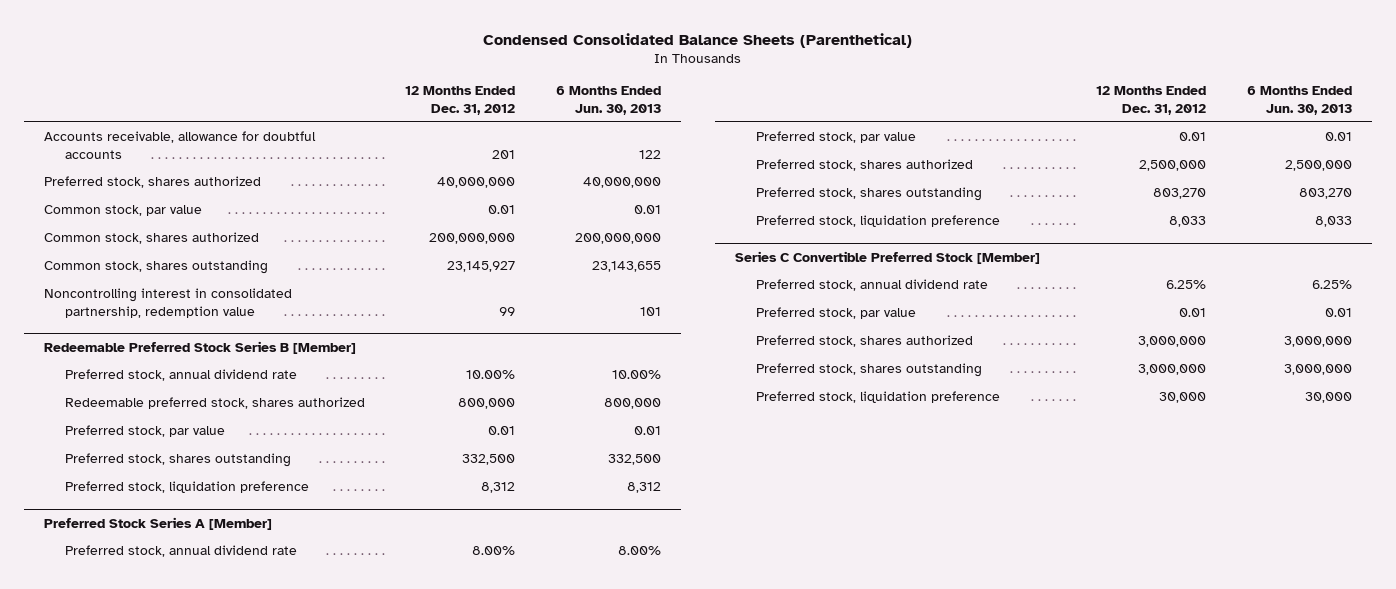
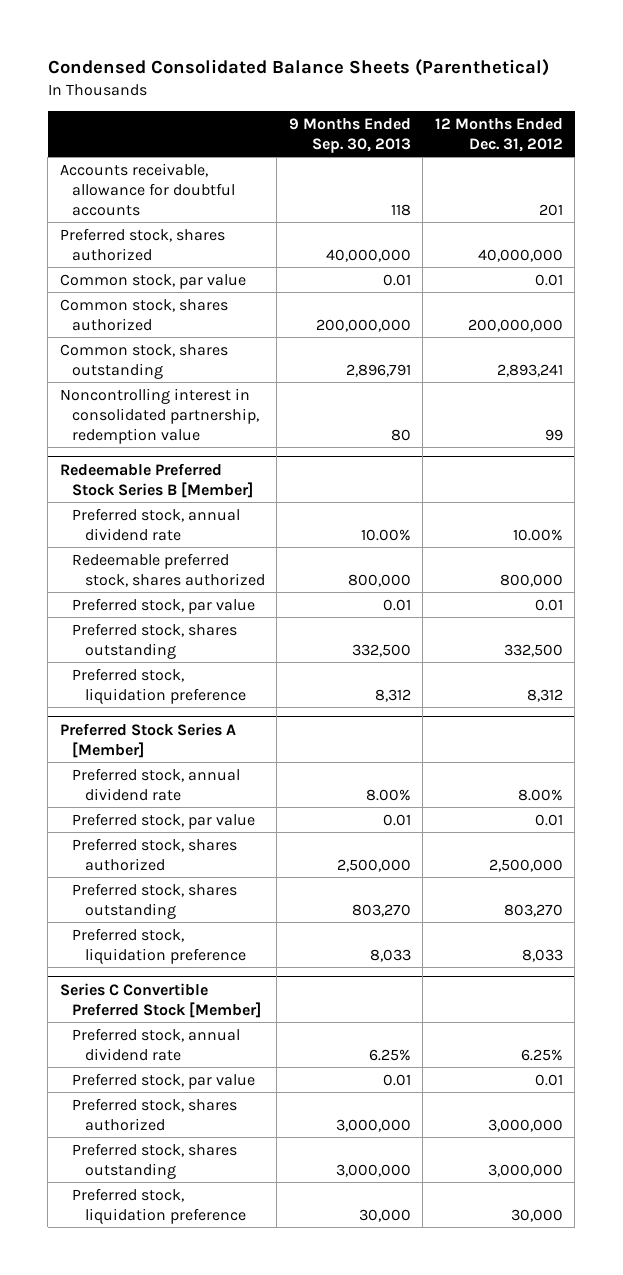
[555,86,661,115] 6 Months Ended Jun. 30, 2013 -> none
none -> [288,117,411,153] 9 Months Ended Sep. 30, 2013
[447,261,516,273] 23,145,927 -> [496,363,563,377] 2,893,241

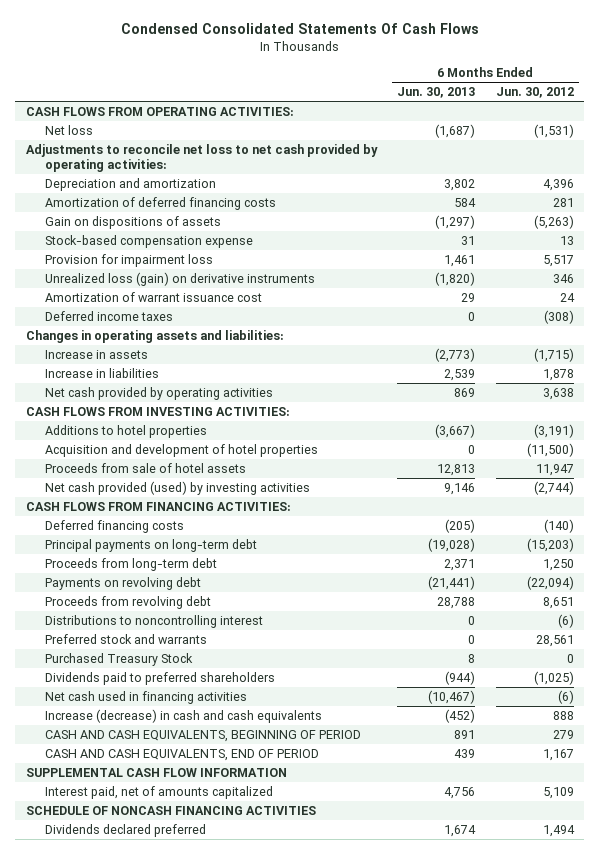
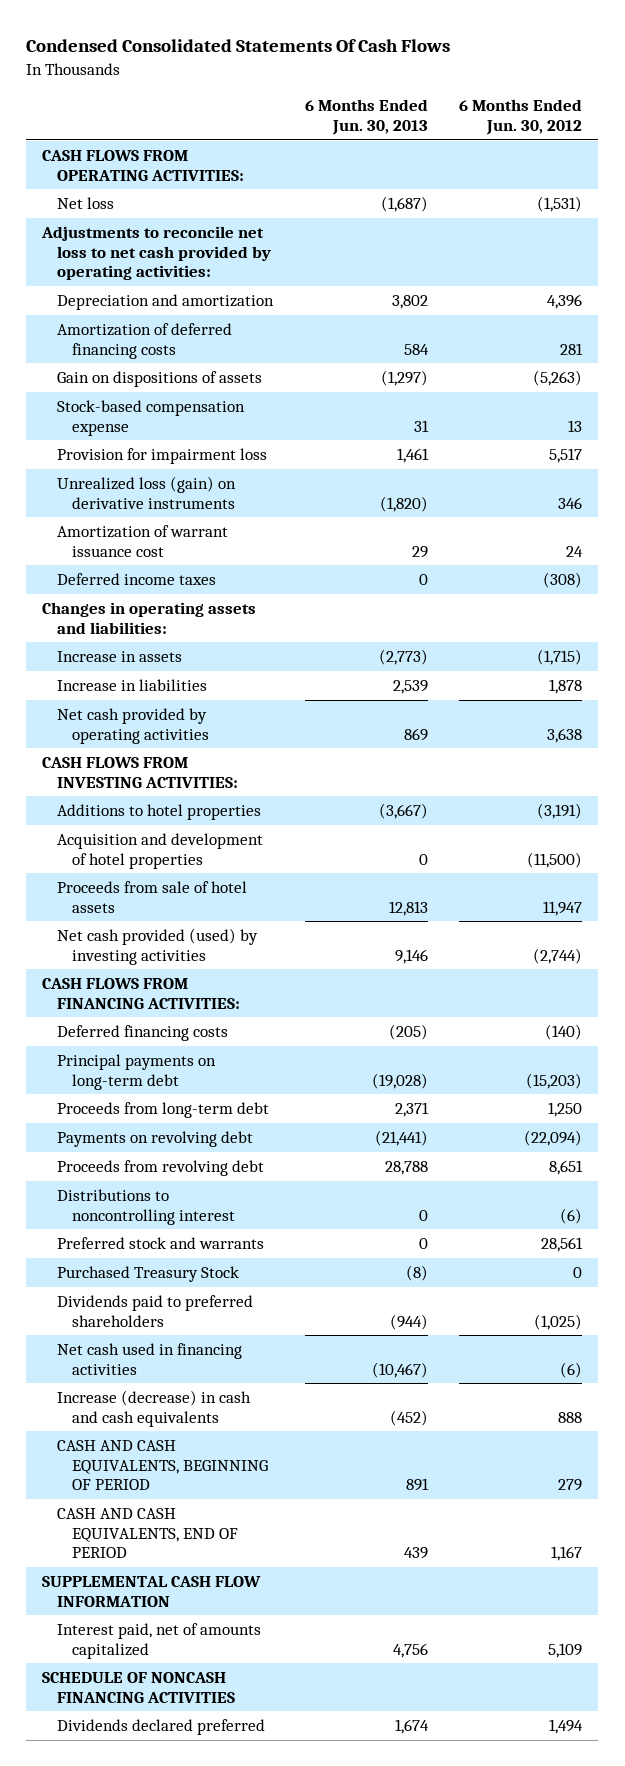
[468,653,476,663] 8 -> [405,1265,428,1282] (8)

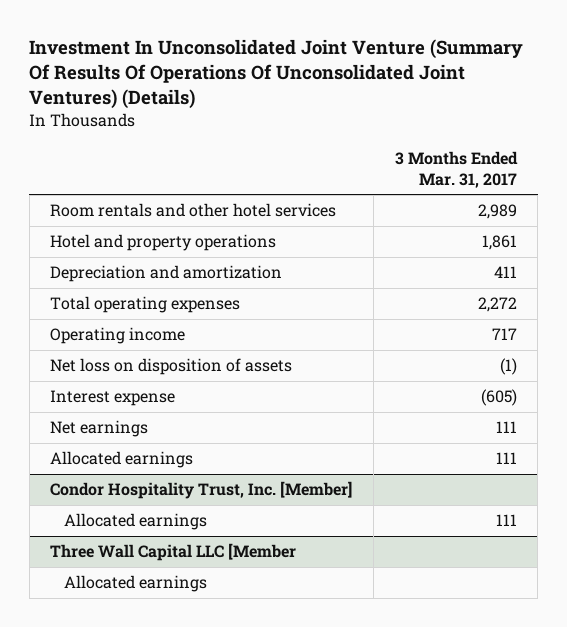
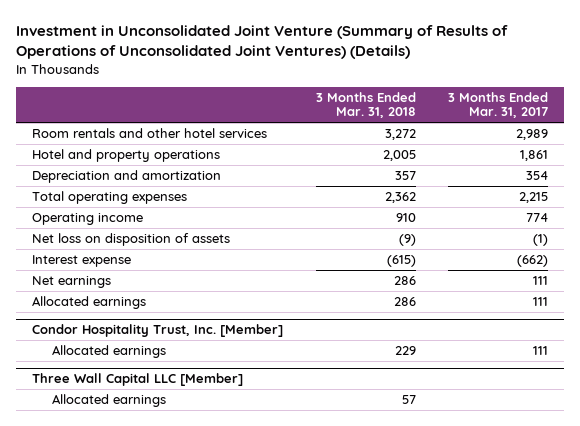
[29,39,524,110] Investment In Unconsolidated Joint Venture (Summary Of Results Of Operations Of Unconsolidated Joint Ventures) (Details) -> [16,25,509,60] Investment in Unconsolidated Joint Venture (Summary of Results of Operations of Unconsolidated Joint Ventures) (Details)
none -> [315,91,416,119] 3 Months Ended Mar. 31, 2018
[493,266,517,279] 411 -> [525,170,548,180] 354
[477,297,517,313] 2,272 -> [518,191,548,203] 2,215
[491,328,517,341] 717 -> [525,212,548,222] 774
[480,389,517,407] (605) -> [516,254,548,267] (662)
[50,543,297,562] Three Wall Capital LLC [Member -> [32,373,244,387] Three Wall Capital LLC [Member]

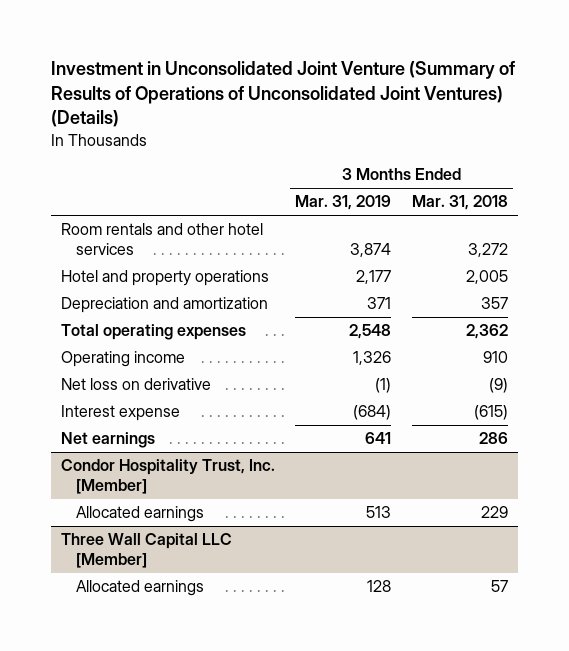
[447,91,548,119] 3 Months Ended Mar. 31, 2017 -> none
none -> [295,195,392,211] Mar. 31, 2019
[32,232,231,246] Net loss on disposition of assets -> none
none -> [60,378,211,391] Net loss on derivative
[32,295,147,309] Allocated earnings -> none

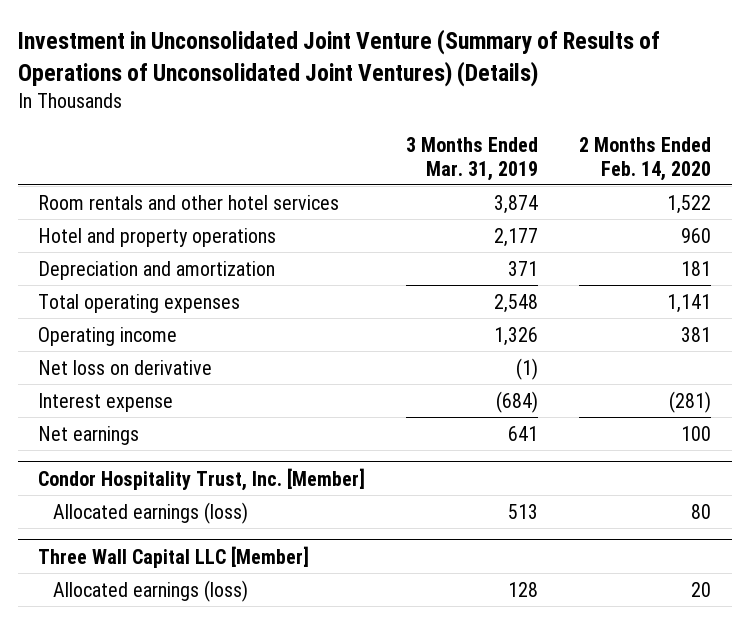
[411,195,508,211] Mar. 31, 2018 -> none
none -> [579,137,712,181] 2 Months Ended Feb. 14, 2020
[75,506,204,523] Allocated earnings -> [52,501,248,524] Allocated earnings (loss)
[75,580,204,597] Allocated earnings -> [52,579,248,602] Allocated earnings (loss)

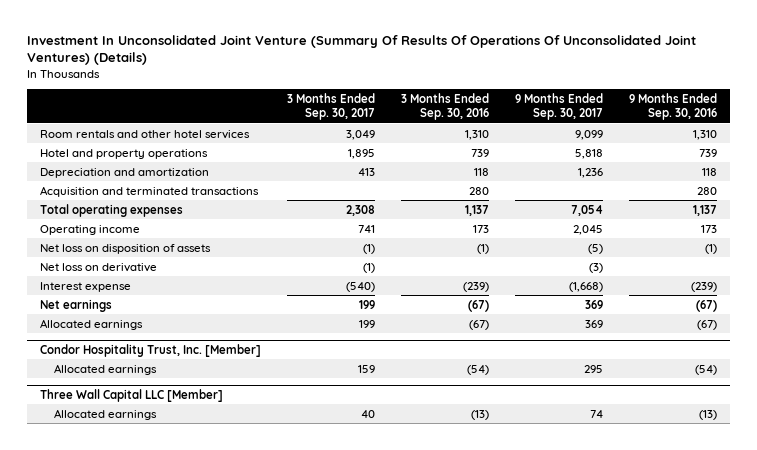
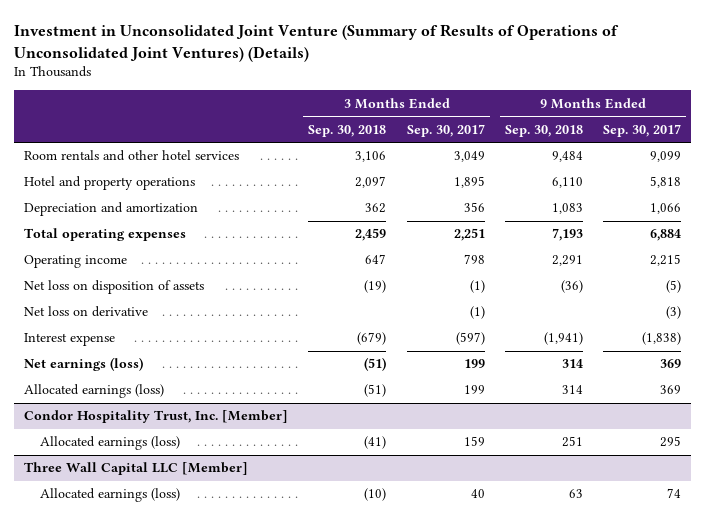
[27,34,697,66] Investment In Unconsolidated Joint Venture (Summary Of Results Of Operations Of Unconsolidated Joint Ventures) (Details) -> [14,23,620,62] Investment in Unconsolidated Joint Venture (Summary of Results of Operations of Unconsolidated Joint Ventures) (Details)
[400,92,489,121] 3 Months Ended Sep. 30, 2016 -> none
[628,92,717,121] 9 Months Ended Sep. 30, 2016 -> none
none -> [308,124,387,137] Sep. 30, 2018
none -> [504,124,583,137] Sep. 30, 2018
[40,185,260,197] Acquisition and terminated transactions -> none
[357,167,375,176] 413 -> [463,202,485,213] 356
[577,167,603,178] 1,236 -> [649,203,681,215] 1,066
[345,204,375,216] 2,308 -> [453,228,485,242] 2,251
[570,204,603,216] 7,054 -> [649,229,681,242] 6,884
[357,224,375,233] 741 -> [463,254,485,265] 798
[572,224,603,235] 2,045 -> [649,254,681,267] 2,215
[345,281,375,292] (540) -> [455,332,485,346] (597)
[568,281,603,292] (1,668) -> [641,332,681,346] (1,838)
[40,298,113,312] Net earnings -> [24,357,144,372] Net earnings (loss)
[40,318,144,330] Allocated earnings -> [24,384,165,399] Allocated earnings (loss)
[53,363,157,375] Allocated earnings -> [39,436,180,451] Allocated earnings (loss)
[53,408,157,420] Allocated earnings -> [39,488,180,503] Allocated earnings (loss)

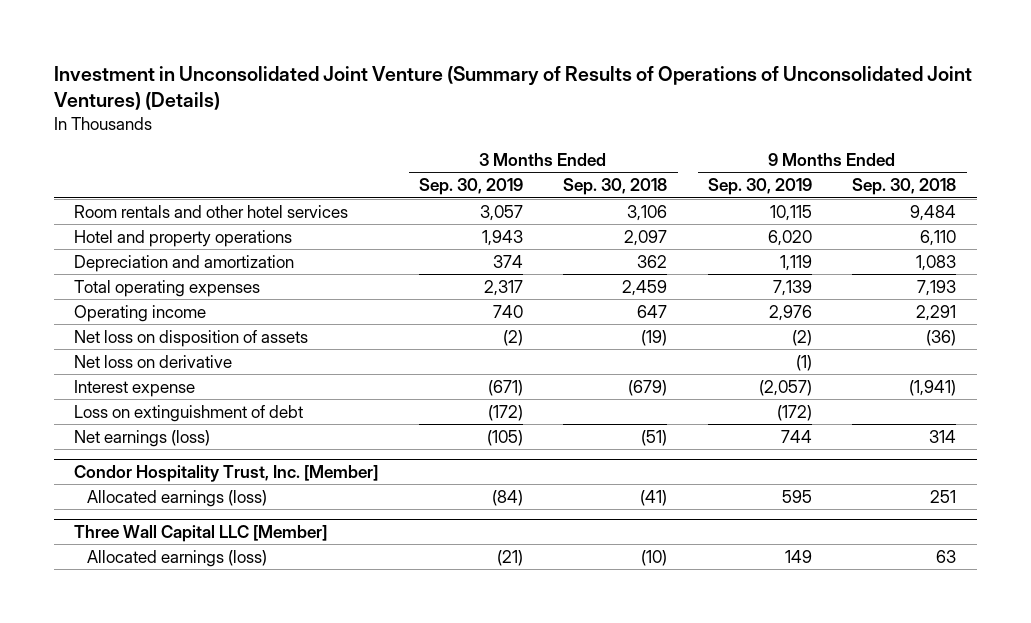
[406,123,485,137] Sep. 30, 2017 -> none
[602,123,681,137] Sep. 30, 2017 -> none
none -> [418,178,523,196] Sep. 30, 2019
none -> [707,178,812,196] Sep. 30, 2019
none -> [74,404,304,422] Loss on extinguishment of debt
[24,384,165,399] Allocated earnings (loss) -> none

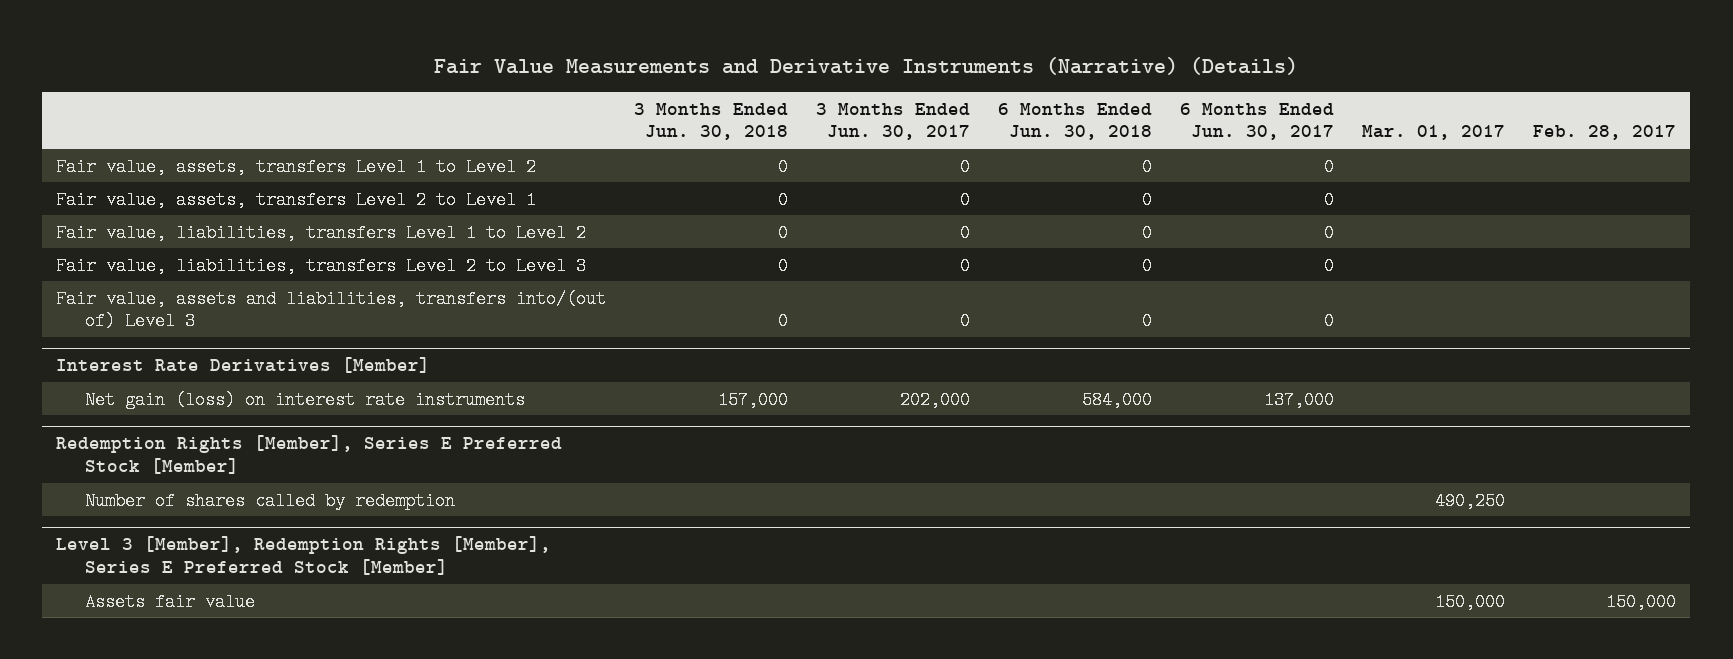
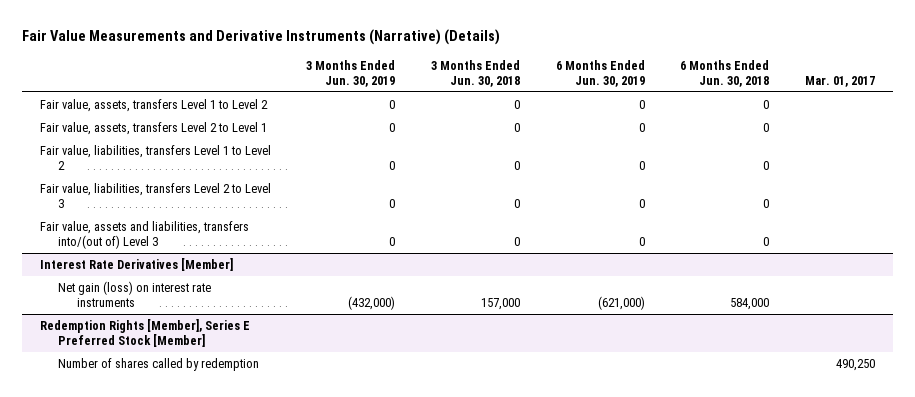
[816,102,971,141] 3 Months Ended Jun. 30, 2017 -> none
[1180,102,1335,141] 6 Months Ended Jun. 30, 2017 -> none
[1533,125,1677,141] Feb. 28, 2017 -> none
none -> [306,59,396,87] 3 Months Ended Jun. 30, 2019
none -> [555,59,645,87] 6 Months Ended Jun. 30, 2019
[56,536,552,575] Level 3 [Member], Redemption Rights [Member], Series E Preferred Stock [Member] -> none
[84,592,255,611] Assets fair value -> none

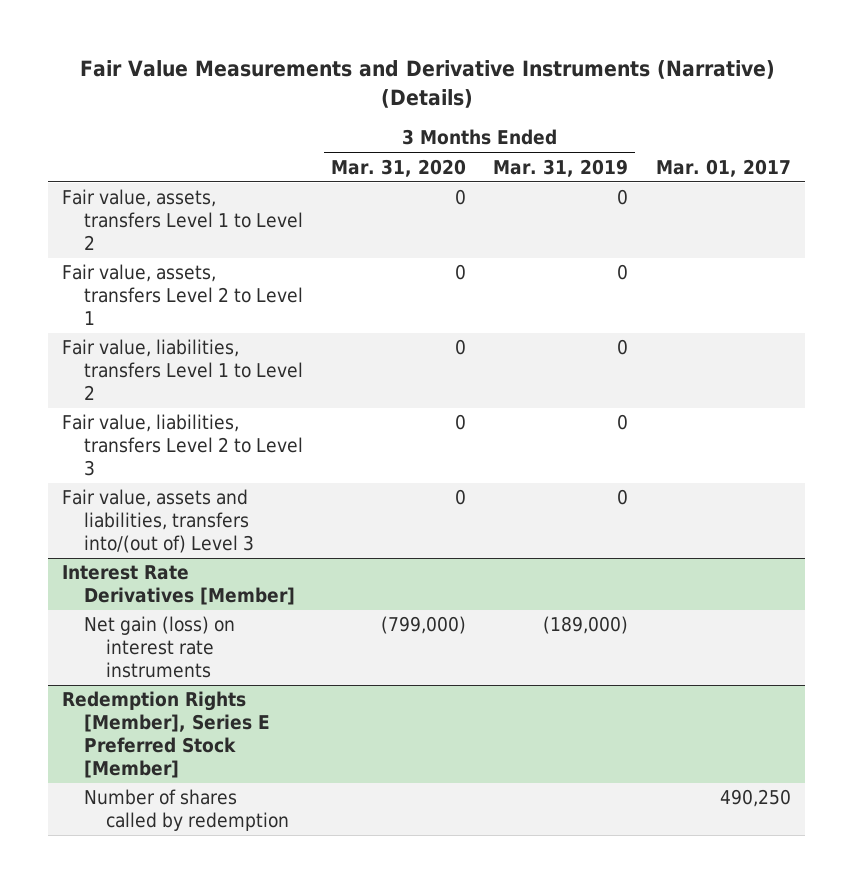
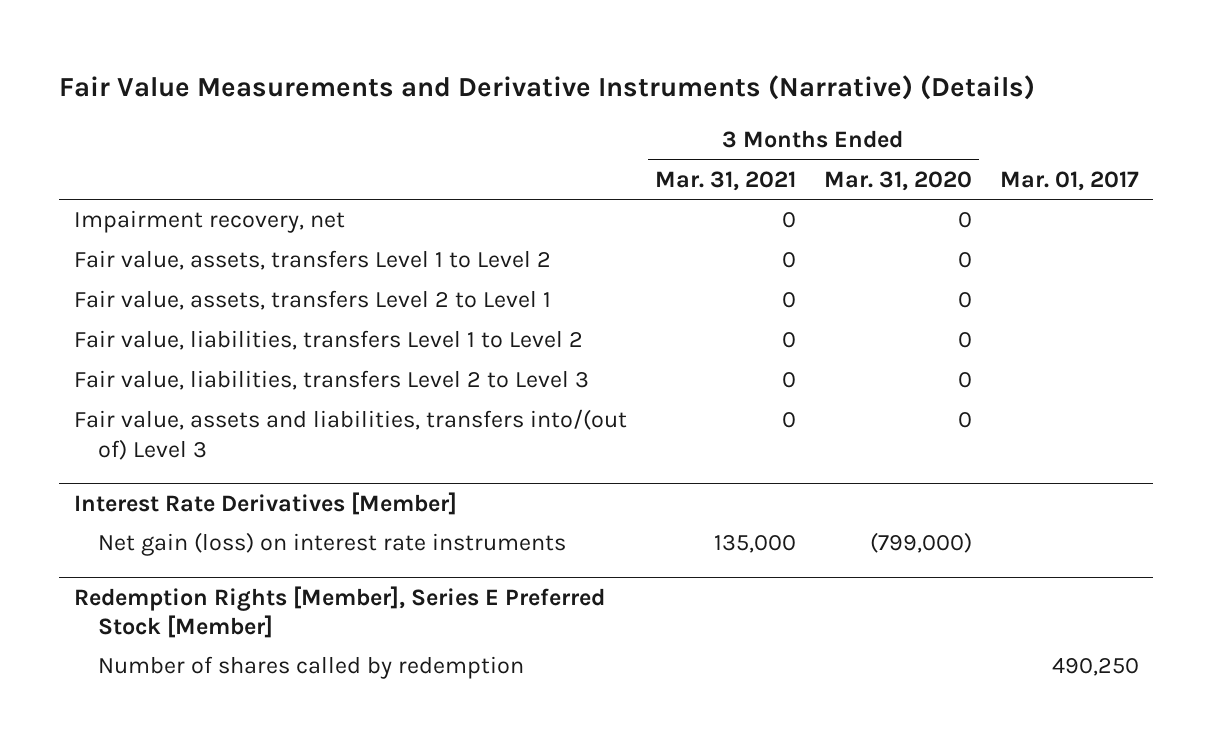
[493,158,629,177] Mar. 31, 2019 -> none
none -> [654,170,796,191] Mar. 31, 2021
none -> [73,210,345,234] Impairment recovery, net

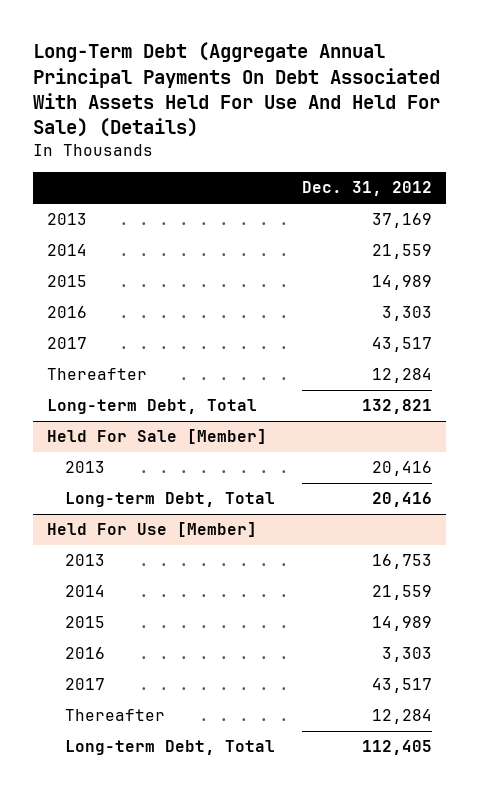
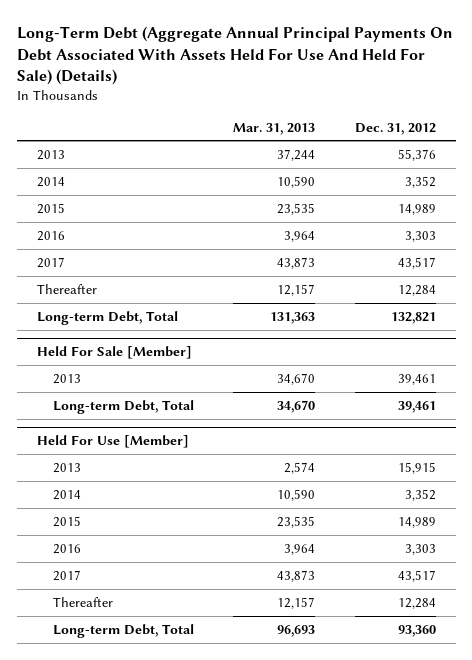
none -> [233,122,316,135] Mar. 31, 2013
[372,213,433,229] 37,169 -> [397,148,436,161] 55,376
[372,244,433,260] 21,559 -> [404,175,436,188] 3,352
[372,461,433,477] 20,416 -> [397,373,436,385] 39,461
[372,492,433,508] 20,416 -> [397,400,436,413] 39,461
[372,554,433,570] 16,753 -> [397,461,436,474] 15,915
[372,585,433,601] 21,559 -> [404,488,436,501] 3,352
[362,740,433,756] 112,405 -> [397,624,436,637] 93,360

